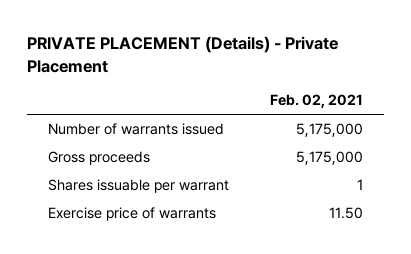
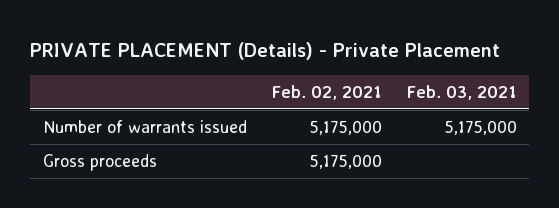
none -> [406,84,517,100] Feb. 03, 2021
[47,179,229,194] Shares issuable per warrant -> none
[47,207,216,222] Exercise price of warrants -> none

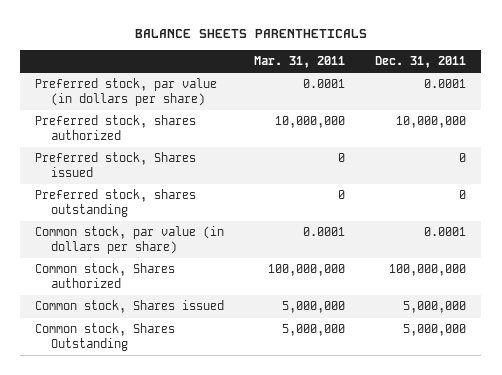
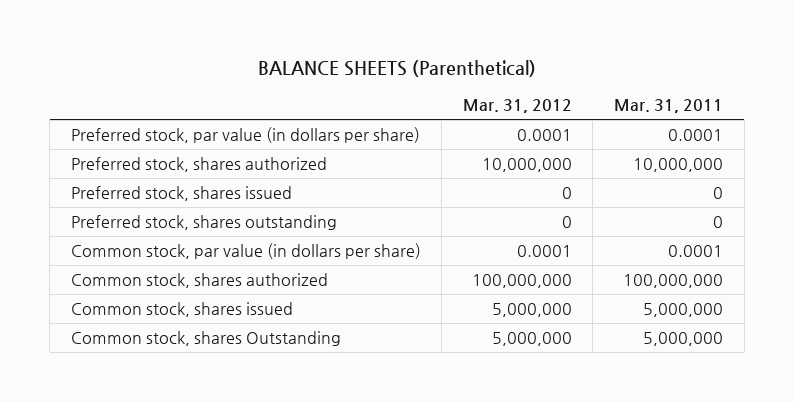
[134,29,367,39] BALANCE SHEETS PARENTHETICALS -> [257,60,536,78] BALANCE SHEETS (Parenthetical)
[375,55,467,68] Dec. 31, 2011 -> none
none -> [462,99,572,114] Mar. 31, 2012
[35,152,197,177] Preferred stock, Shares issued -> [70,186,292,202] Preferred stock, shares issued
[35,263,176,288] Common stock, Shares authorized -> [70,273,328,289] Common stock, shares authorized
[35,300,225,314] Common stock, Shares issued -> [70,302,293,318] Common stock, shares issued
[35,323,176,351] Common stock, Shares Outstanding -> [70,331,341,347] Common stock, shares Outstanding

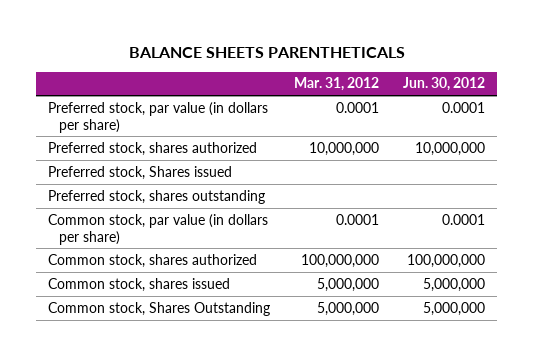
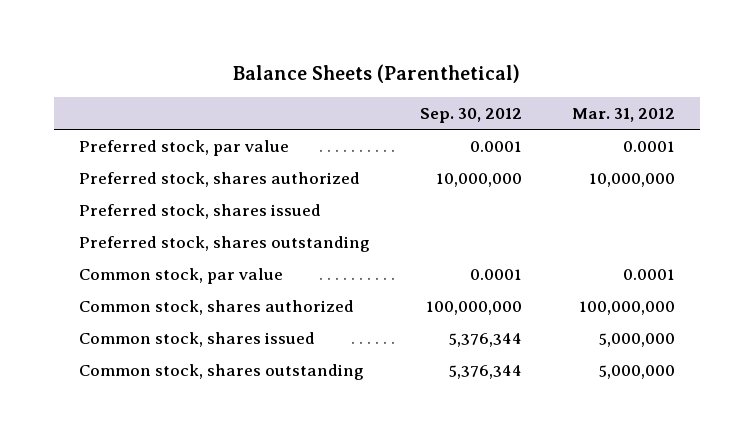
[128,46,405,58] BALANCE SHEETS PARENTHETICALS -> [233,63,521,83] Balance Sheets (Parenthetical)
[403,77,486,92] Jun. 30, 2012 -> none
none -> [420,107,523,123] Sep. 30, 2012
[48,101,269,133] Preferred stock, par value (in dollars per share) -> [78,140,289,157] Preferred stock, par value
[48,165,233,180] Preferred stock, Shares issued -> [78,204,321,220] Preferred stock, shares issued
[48,213,269,245] Common stock, par value (in dollars per share) -> [78,268,283,285] Common stock, par value
[48,301,271,316] Common stock, Shares Outstanding -> [78,364,364,381] Common stock, shares outstanding

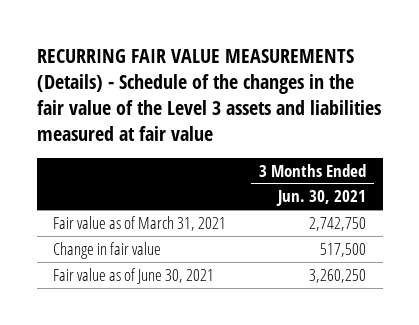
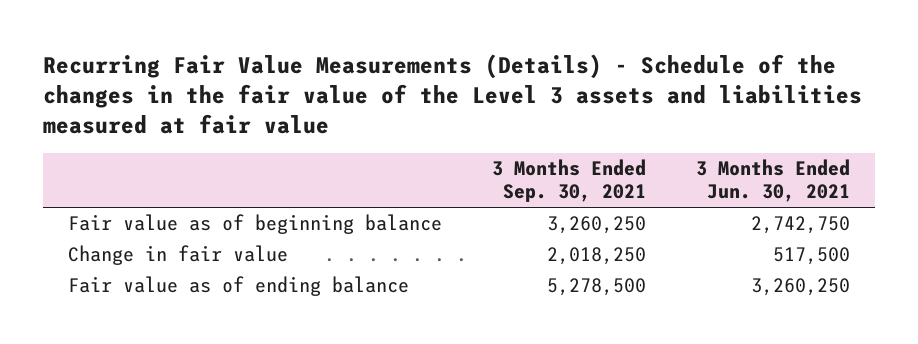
[36,48,381,142] RECURRING FAIR VALUE MEASUREMENTS (Details) - Schedule of the changes in the fair value of the Level 3 assets and liabilities measured at fair value -> [42,53,862,135] Recurring Fair Value Measurements (Details) - Schedule of the changes in the fair value of the Level 3 assets and liabilities measured at fair value
none -> [491,159,646,203] 3 Months Ended Sep. 30, 2021
[53,215,227,231] Fair value as of March 31, 2021 -> [67,214,442,235] Fair value as of beginning balance
[53,267,215,284] Fair value as of June 30, 2021 -> [67,276,409,297] Fair value as of ending balance

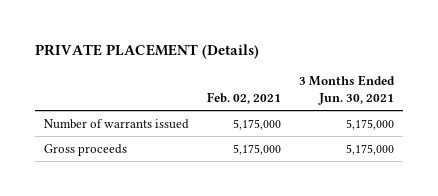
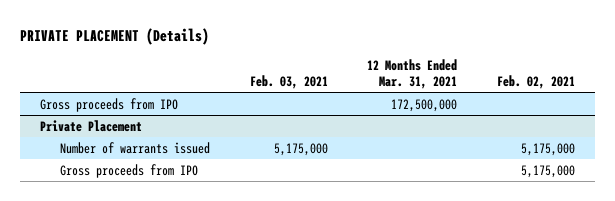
[298,75,395,106] 3 Months Ended Jun. 30, 2021 -> none
none -> [249,74,328,89] Feb. 03, 2021
none -> [367,58,458,89] 12 Months Ended Mar. 31, 2021
none -> [39,97,178,112] Gross proceeds from IPO
none -> [39,119,142,132] Private Placement
[43,143,127,156] Gross proceeds -> [59,163,198,178] Gross proceeds from IPO

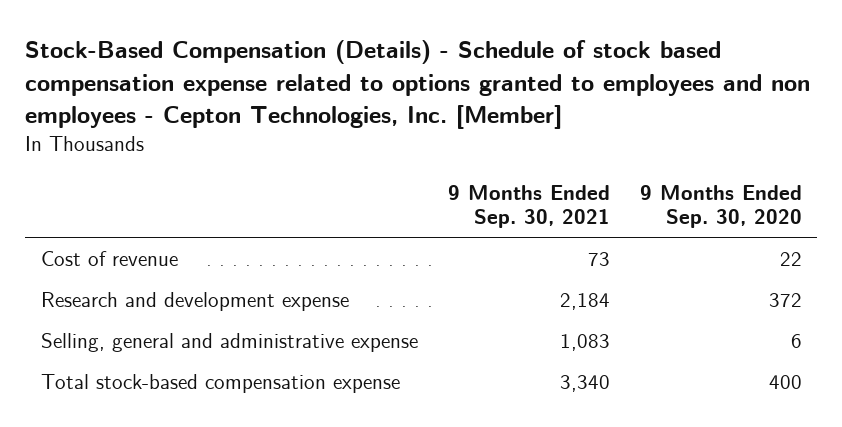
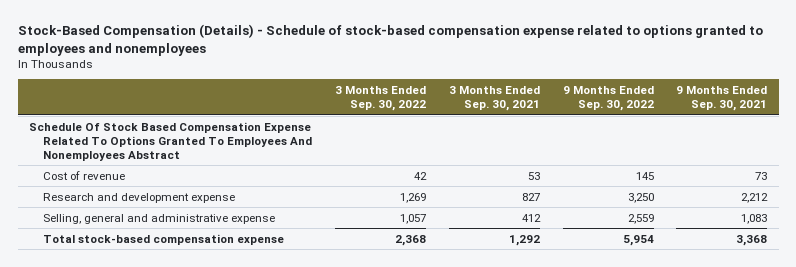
[25,39,811,130] Stock-Based Compensation (Details) - Schedule of stock based compensation expense related to options granted to employees and non employees - Cepton Technologies, Inc. [Member] -> [17,24,763,56] Stock-Based Compensation (Details) - Schedule of stock-based compensation expense related to options granted to employees and nonemployees
[639,185,802,229] 9 Months Ended Sep. 30, 2020 -> none
none -> [334,86,426,112] 3 Months Ended Sep. 30, 2022
none -> [448,86,540,112] 3 Months Ended Sep. 30, 2021
none -> [562,86,654,112] 9 Months Ended Sep. 30, 2022
none -> [29,121,313,161] Schedule Of Stock Based Compensation Expense Related To Options Granted To Employees And Nonemployees Abstract
[559,292,610,310] 2,184 -> [741,192,769,203] 2,212
[559,374,610,392] 3,340 -> [736,234,768,246] 3,368

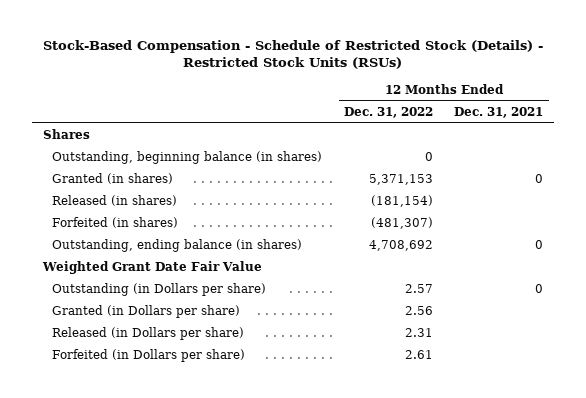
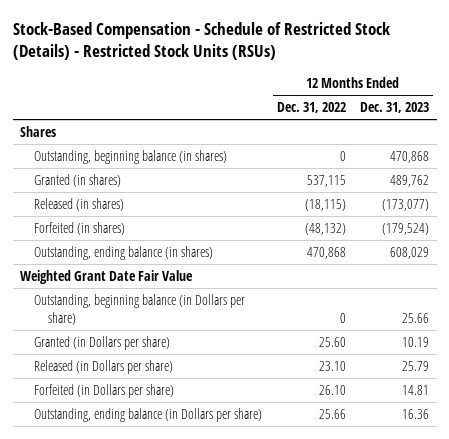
[454,106,544,118] Dec. 31, 2021 -> none
none -> [360,102,430,114] Dec. 31, 2023
[368,174,433,186] 5,371,153 -> [306,175,346,188] 537,115
[370,195,433,208] (181,154) -> [304,199,346,212] (18,115)
[370,217,433,230] (481,307) -> [304,223,346,236] (48,132)
[368,240,433,252] 4,708,692 -> [306,247,346,260] 470,868
[52,283,267,297] Outstanding (in Dollars per share) -> [33,294,245,326] Outstanding, beginning balance (in Dollars per share)
[404,284,433,294] 2.57 -> [339,313,346,324] 0
[404,306,433,316] 2.56 -> [318,337,346,348] 25.60
[404,328,433,338] 2.31 -> [318,361,346,372] 23.10
[404,350,433,360] 2.61 -> [318,385,346,396] 26.10
none -> [33,408,262,423] Outstanding, ending balance (in Dollars per share)

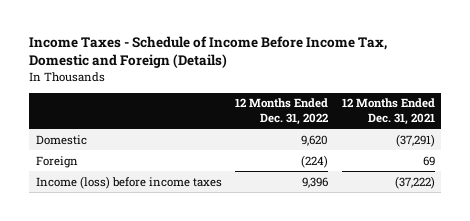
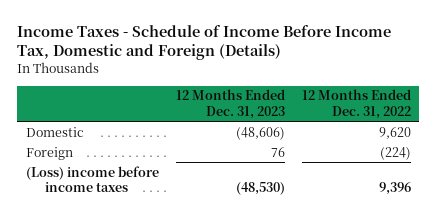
[341,98,435,126] 12 Months Ended Dec. 31, 2021 -> none
none -> [175,89,285,119] 12 Months Ended Dec. 31, 2023
[35,175,222,189] Income (loss) before income taxes -> [25,165,159,193] (Loss) income before income taxes

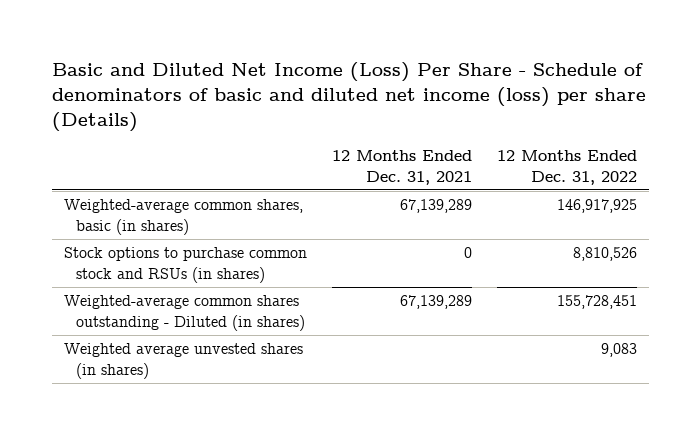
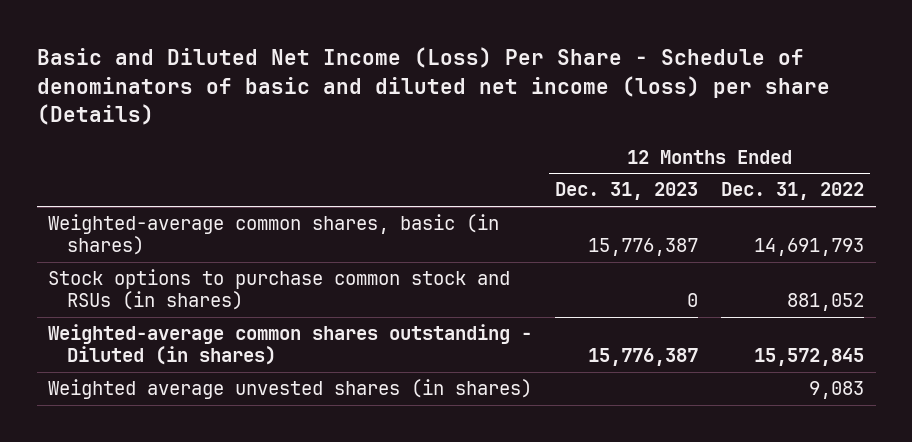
[331,150,472,185] 12 Months Ended Dec. 31, 2021 -> none
none -> [555,182,699,201] Dec. 31, 2023
[556,199,637,214] 146,917,925 -> [754,238,865,257] 14,691,793
[572,247,637,262] 8,810,526 -> [787,293,865,312] 881,052
[556,295,637,310] 155,728,451 -> [754,348,865,367] 15,572,845

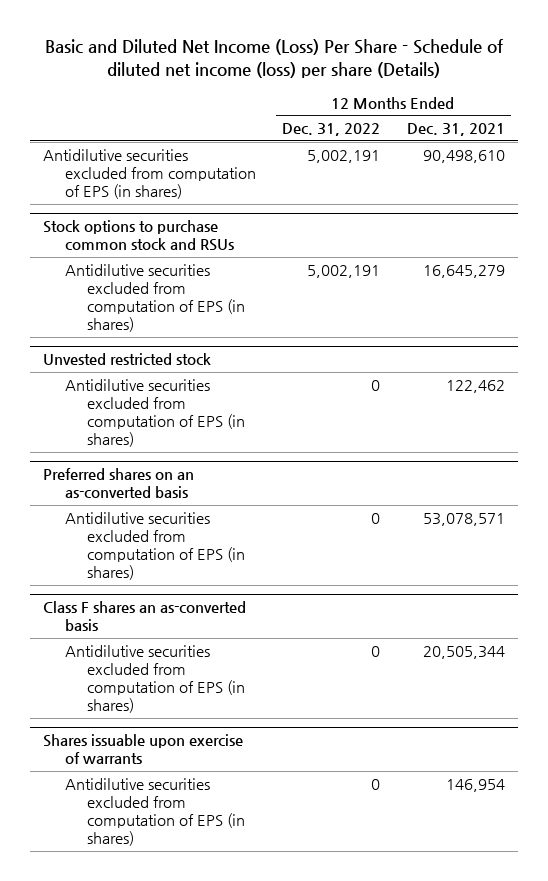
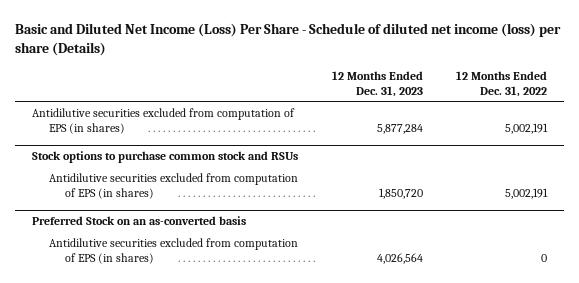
[406,123,505,137] Dec. 31, 2021 -> none
none -> [331,71,423,97] 12 Months Ended Dec. 31, 2023
[43,352,212,365] Unvested restricted stock -> none
[64,378,245,448] Antidilutive securities excluded from computation of EPS (in shares) -> none
[64,511,245,581] Antidilutive securities excluded from computation of EPS (in shares) -> none
[43,600,247,632] Class F shares an as-converted basis -> none
[64,644,245,714] Antidilutive securities excluded from computation of EPS (in shares) -> none
[43,733,244,765] Shares issuable upon exercise of warrants -> none
[43,467,195,499] Preferred shares on an as-converted basis -> [32,216,247,226] Preferred Stock on an as-converted basis

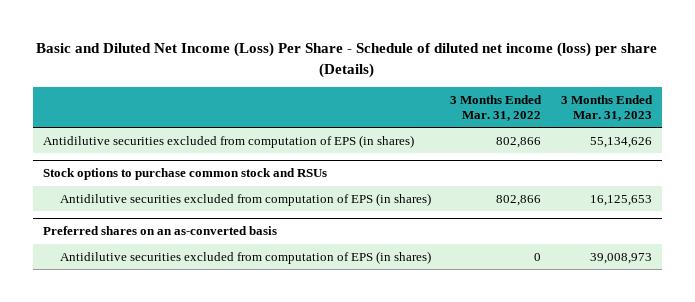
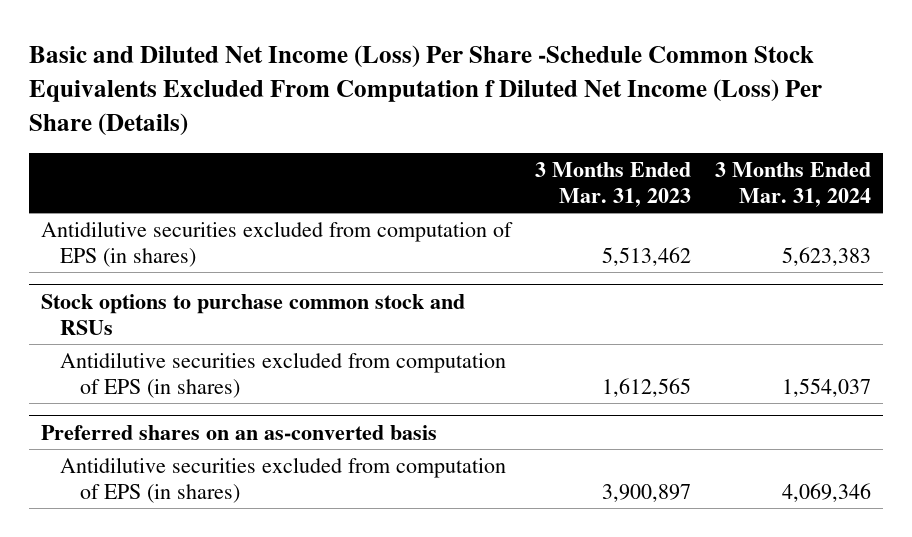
[36,42,658,78] Basic and Diluted Net Income (Loss) Per Share - Schedule of diluted net income (loss) per share (Details) -> [29,45,823,136] Basic and Diluted Net Income (Loss) Per Share -Schedule Common Stock Equivalents Excluded From Computation f Diluted Net Income (Loss) Per Share (Details)
[450,94,543,122] 3 Months Ended Mar. 31, 2022 -> none
none -> [714,161,871,207] 3 Months Ended Mar. 31, 2024
[590,136,653,148] 55,134,626 -> [601,246,691,266] 5,513,462
[590,194,653,206] 16,125,653 -> [601,377,691,397] 1,612,565
[590,252,653,264] 39,008,973 -> [601,483,691,502] 3,900,897

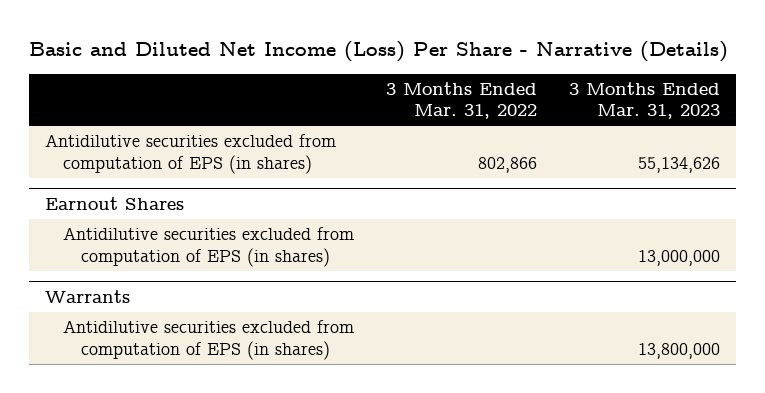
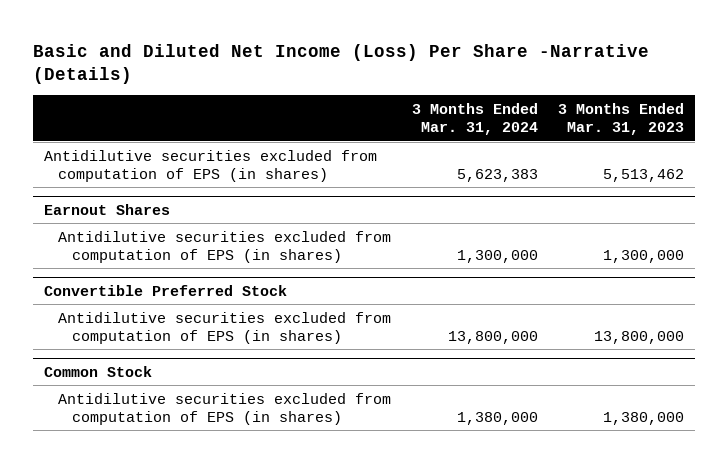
[29,41,729,63] Basic and Diluted Net Income (Loss) Per Share - Narrative (Details) -> [33,43,650,85] Basic and Diluted Net Income (Loss) Per Share -Narrative (Details)
[386,81,538,120] 3 Months Ended Mar. 31, 2022 -> none
none -> [411,102,538,135] 3 Months Ended Mar. 31, 2024
[638,156,721,173] 55,134,626 -> [603,168,685,182] 5,513,462
[638,249,721,266] 13,000,000 -> [603,249,685,263] 1,300,000
[45,289,131,303] Warrants -> [43,284,287,296] Convertible Preferred Stock
none -> [43,365,152,377] Common Stock
none -> [57,392,391,425] Antidilutive securities excluded from computation of EPS (in shares)

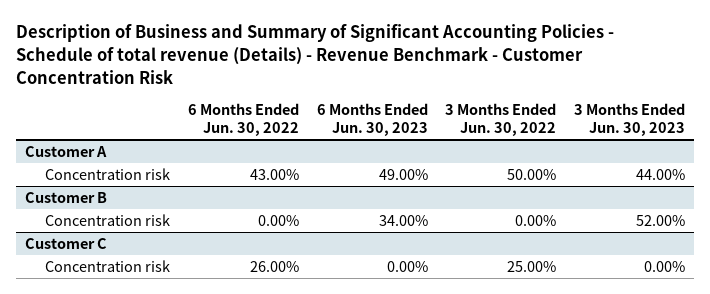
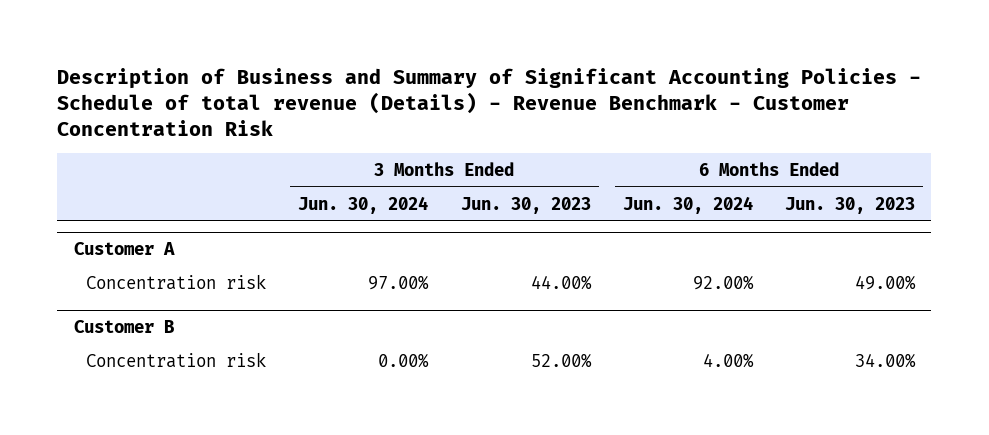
[187,102,299,137] 6 Months Ended Jun. 30, 2022 -> none
[445,102,557,137] 3 Months Ended Jun. 30, 2022 -> none
none -> [298,195,429,214] Jun. 30, 2024
none -> [622,195,753,214] Jun. 30, 2024
[24,237,107,249] Customer C -> none
[45,259,171,272] Concentration risk -> none

